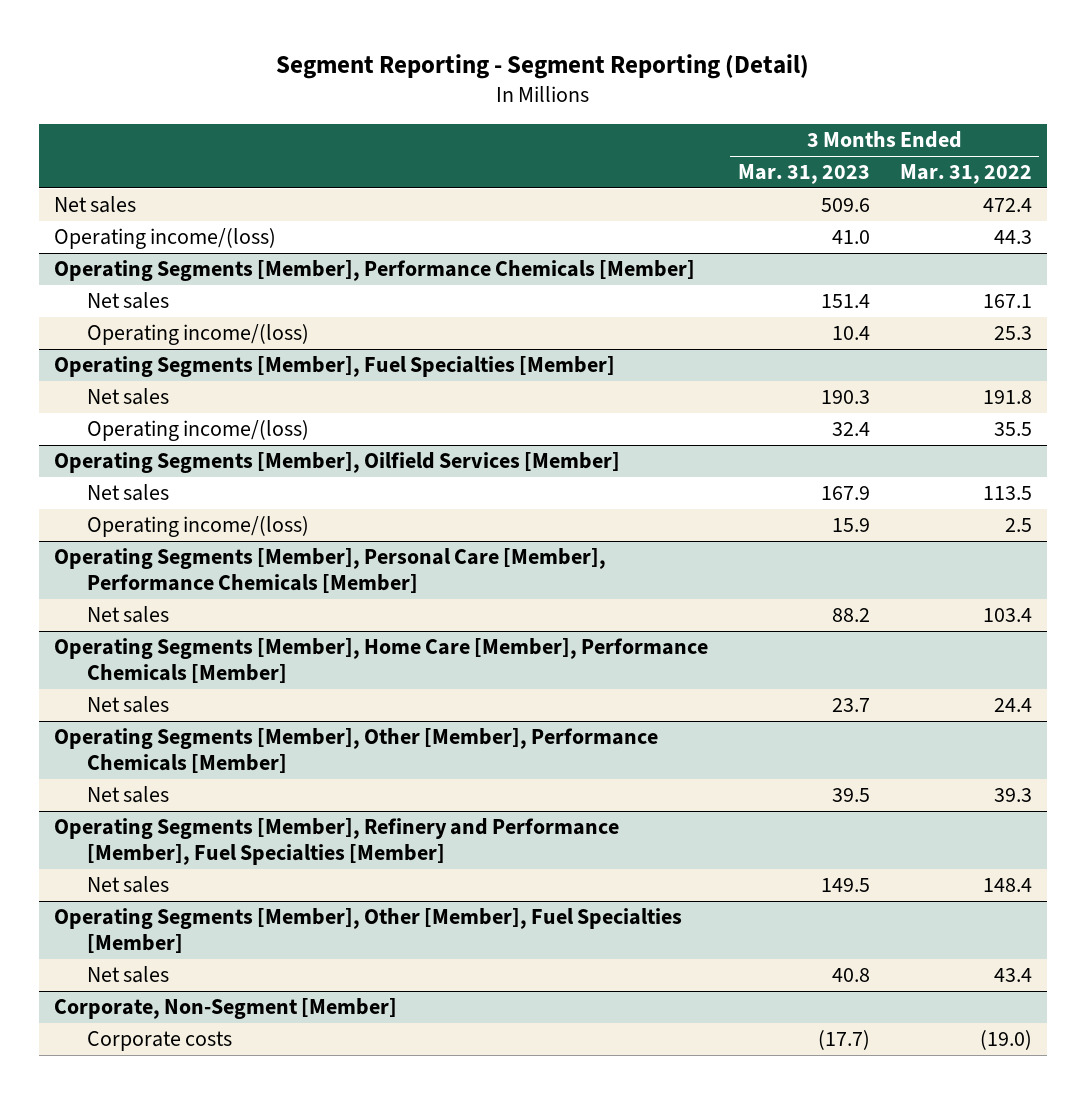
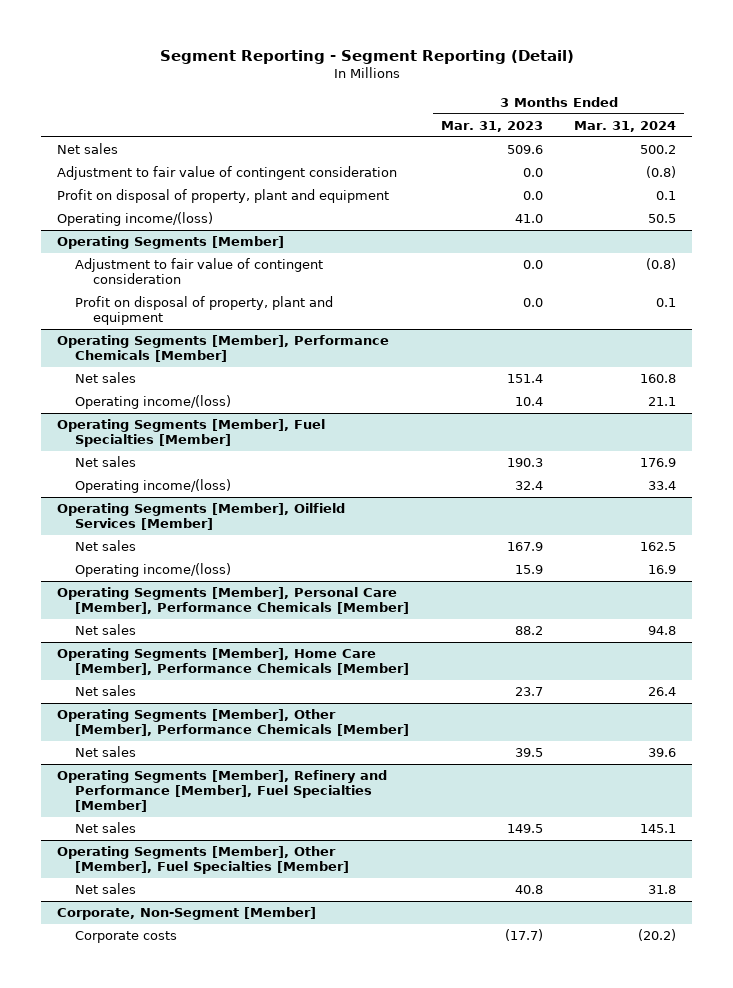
[899,164,1032,185] Mar. 31, 2022 -> none
none -> [574,120,677,132] Mar. 31, 2024
none -> [56,166,397,181] Adjustment to fair value of contingent consideration
none -> [56,189,389,204] Profit on disposal of property, plant and equipment
none -> [56,236,284,250] Operating Segments [Member]
none -> [75,258,324,285] Adjustment to fair value of contingent consideration
none -> [75,296,334,326] Profit on disposal of property, plant and equipment

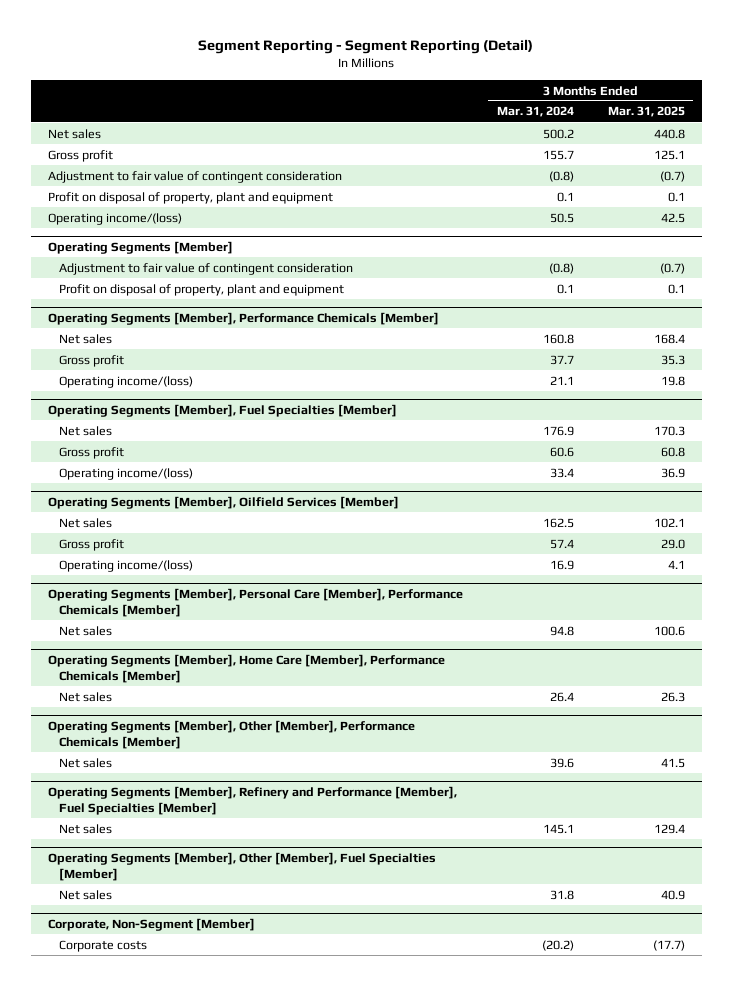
[440,120,543,132] Mar. 31, 2023 -> none
none -> [607,106,685,118] Mar. 31, 2025
none -> [47,149,113,162] Gross profit
none -> [59,354,125,367] Gross profit
none -> [59,446,125,459] Gross profit
none -> [59,538,125,551] Gross profit

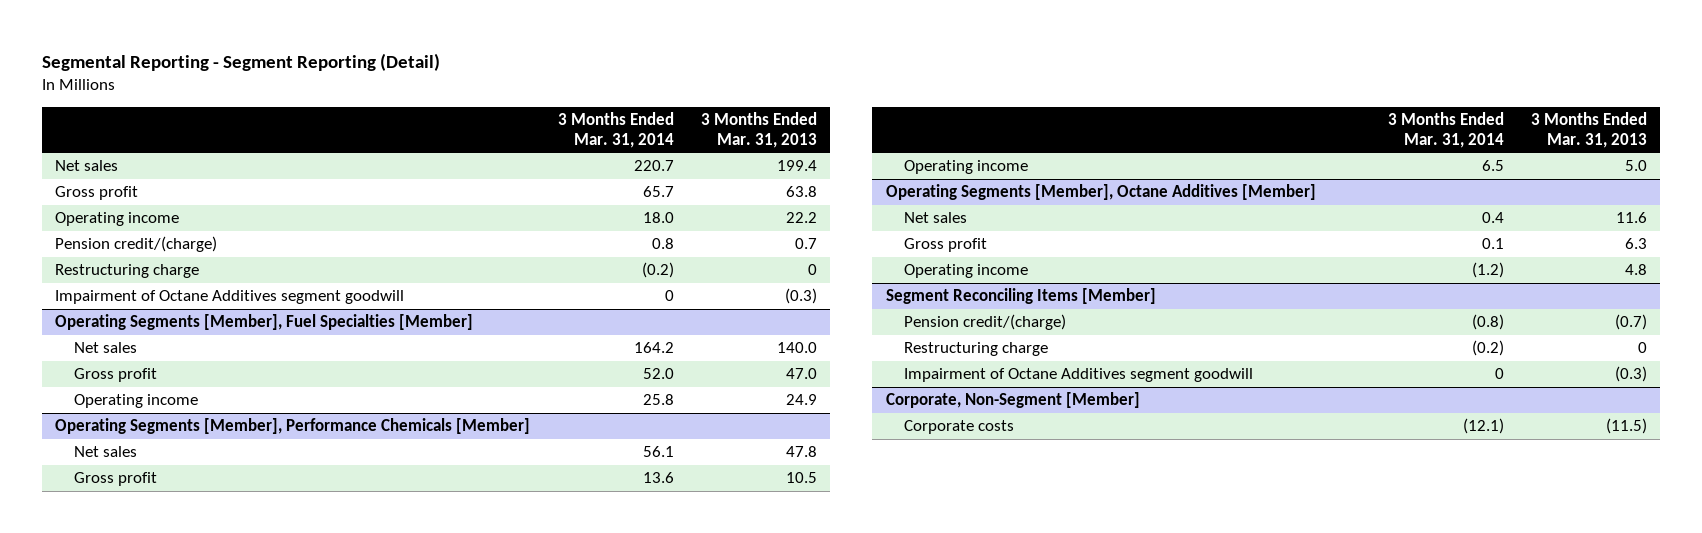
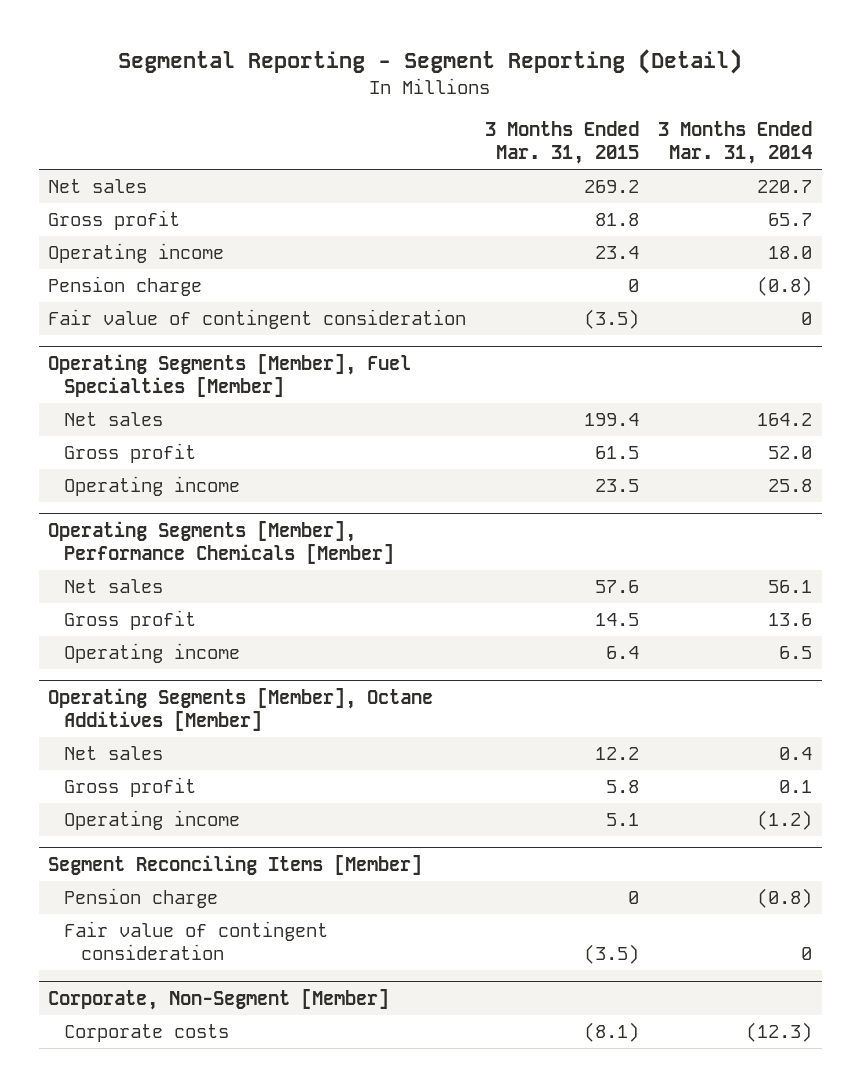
[700,112,817,148] 3 Months Ended Mar. 31, 2013 -> none
none -> [485,121,640,165] 3 Months Ended Mar. 31, 2015
[55,264,200,279] Restructuring charge -> none
[55,290,405,305] Impairment of Octane Additives segment goodwill -> none
[55,236,218,253] Pension credit/(charge) -> [48,276,203,297] Pension charge
[651,238,674,250] 0.8 -> [757,276,813,297] (0.8)
none -> [48,309,467,330] Fair value of contingent consideration
[903,342,1048,357] Restructuring charge -> none
[903,368,1253,383] Impairment of Octane Additives segment goodwill -> none
[903,314,1066,331] Pension credit/(charge) -> [64,888,219,909] Pension charge
none -> [64,921,329,961] Fair value of contingent consideration
[1462,418,1504,435] (12.1) -> [746,1022,813,1043] (12.3)

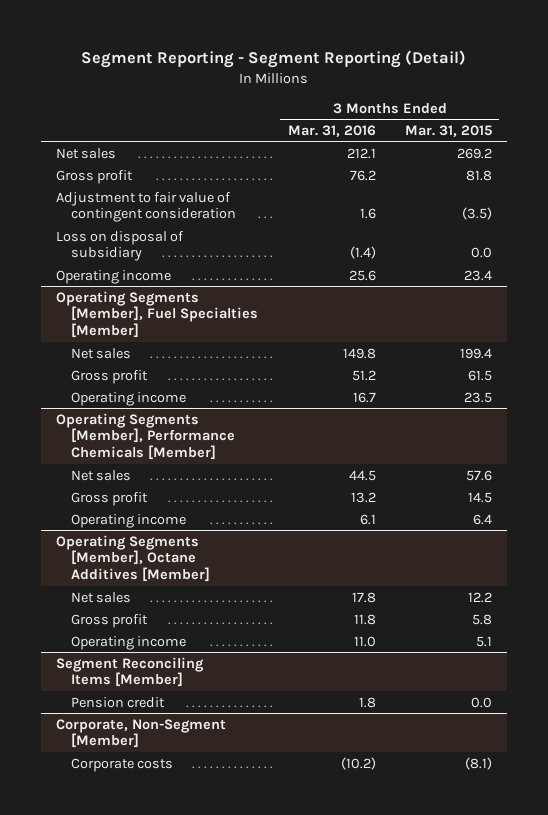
[118,49,743,75] Segmental Reporting - Segment Reporting (Detail) -> [80,50,466,69] Segment Reporting - Segment Reporting (Detail)
[658,121,813,165] 3 Months Ended Mar. 31, 2014 -> none
none -> [287,124,376,137] Mar. 31, 2016
none -> [55,191,237,223] Adjustment to fair value of contingent consideration
none -> [55,230,184,262] Loss on disposal of subsidiary
[48,276,203,297] Pension charge -> none
[48,309,467,330] Fair value of contingent consideration -> none
[64,921,329,961] Fair value of contingent consideration -> none
[64,888,219,909] Pension charge -> [71,696,166,708] Pension credit
[628,891,640,905] 0 -> [471,696,493,708] 0.0

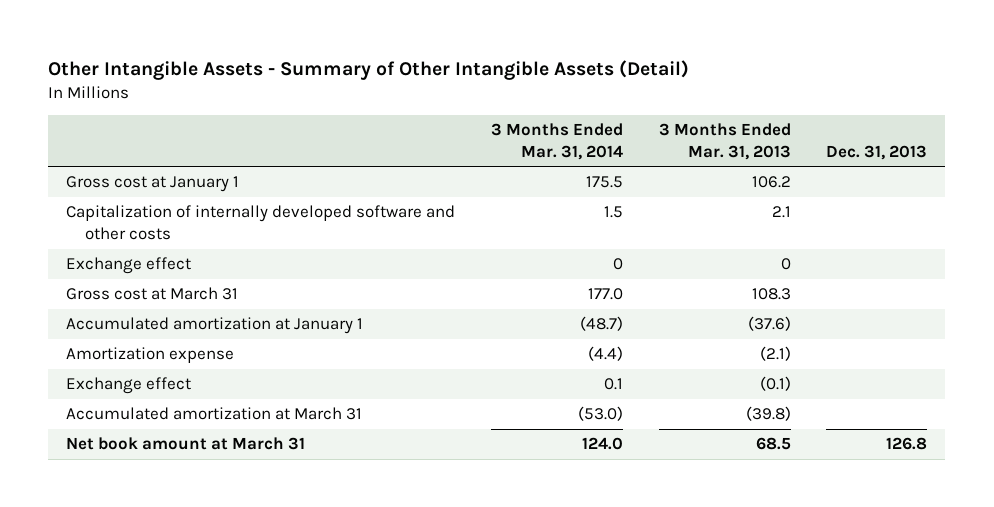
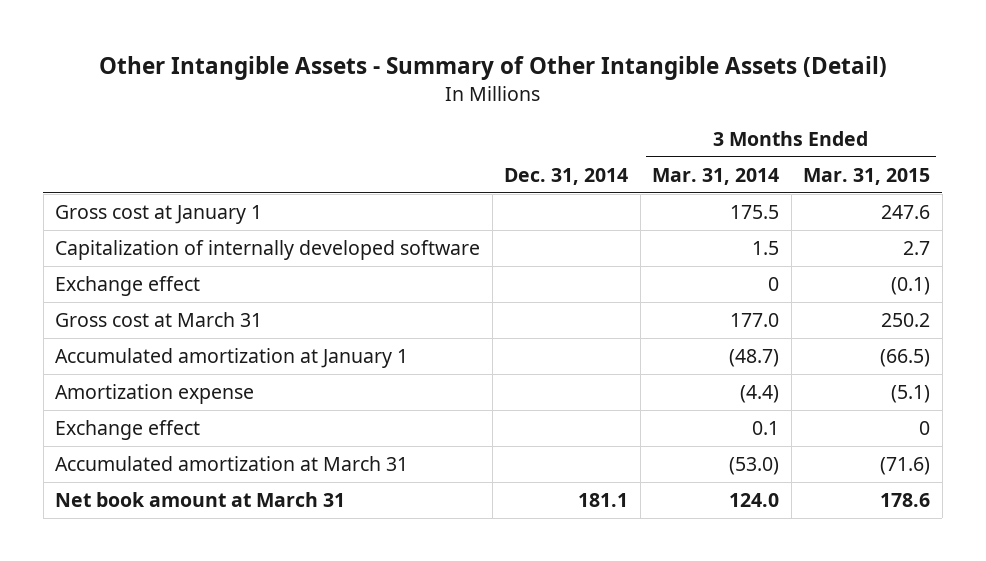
[658,122,791,160] 3 Months Ended Mar. 31, 2013 -> none
[826,144,928,160] Dec. 31, 2013 -> none
none -> [504,167,629,185] Dec. 31, 2014
none -> [803,167,931,185] Mar. 31, 2015
[66,205,456,241] Capitalization of internally developed software and other costs -> [55,240,481,261] Capitalization of internally developed software

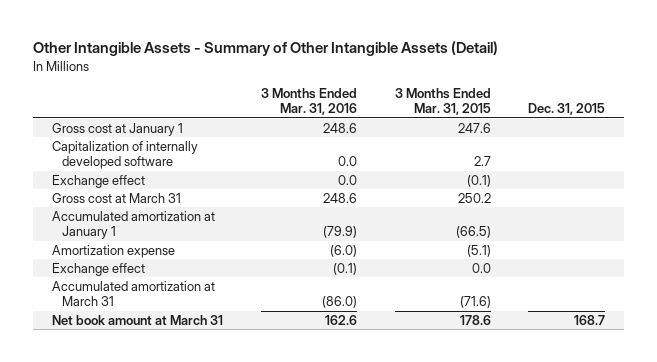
[504,167,629,185] Dec. 31, 2014 -> none
[652,167,780,185] Mar. 31, 2014 -> none
none -> [260,88,357,116] 3 Months Ended Mar. 31, 2016
none -> [528,103,606,116] Dec. 31, 2015
[919,421,931,436] 0 -> [471,262,491,273] 0.0

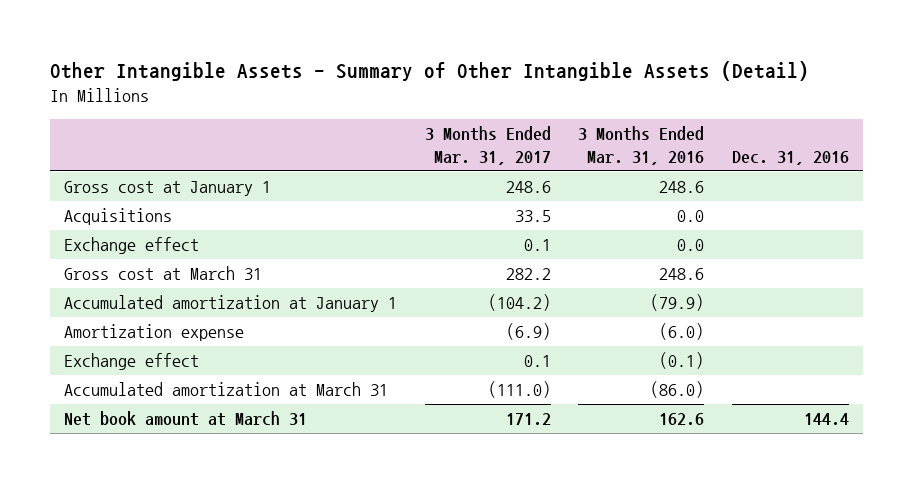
[394,88,491,116] 3 Months Ended Mar. 31, 2015 -> none
[528,103,606,116] Dec. 31, 2015 -> none
none -> [424,126,551,165] 3 Months Ended Mar. 31, 2017
none -> [732,150,850,165] Dec. 31, 2016
[51,140,198,170] Capitalization of internally developed software -> none
none -> [63,208,172,226] Acquisitions

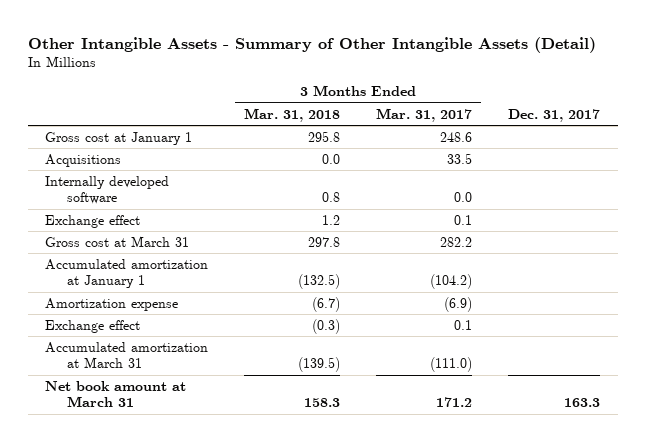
[578,126,705,165] 3 Months Ended Mar. 31, 2016 -> none
[732,150,850,165] Dec. 31, 2016 -> none
none -> [244,107,341,122] Mar. 31, 2018
none -> [507,108,600,122] Dec. 31, 2017
none -> [45,175,170,205] Internally developed software

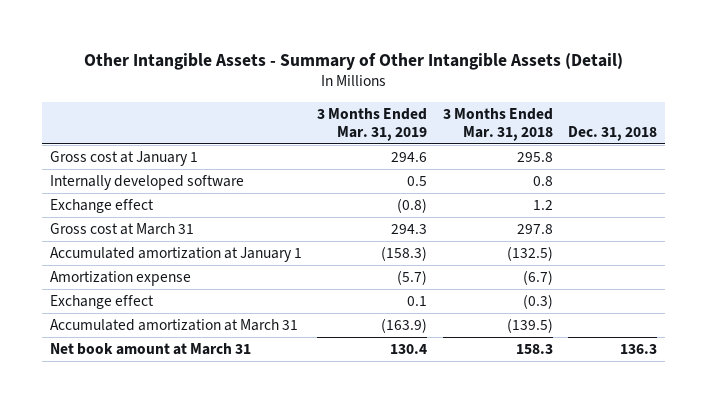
[375,107,472,122] Mar. 31, 2017 -> none
[507,108,600,122] Dec. 31, 2017 -> none
none -> [317,107,428,142] 3 Months Ended Mar. 31, 2019
none -> [568,126,658,142] Dec. 31, 2018
[45,153,122,167] Acquisitions -> none

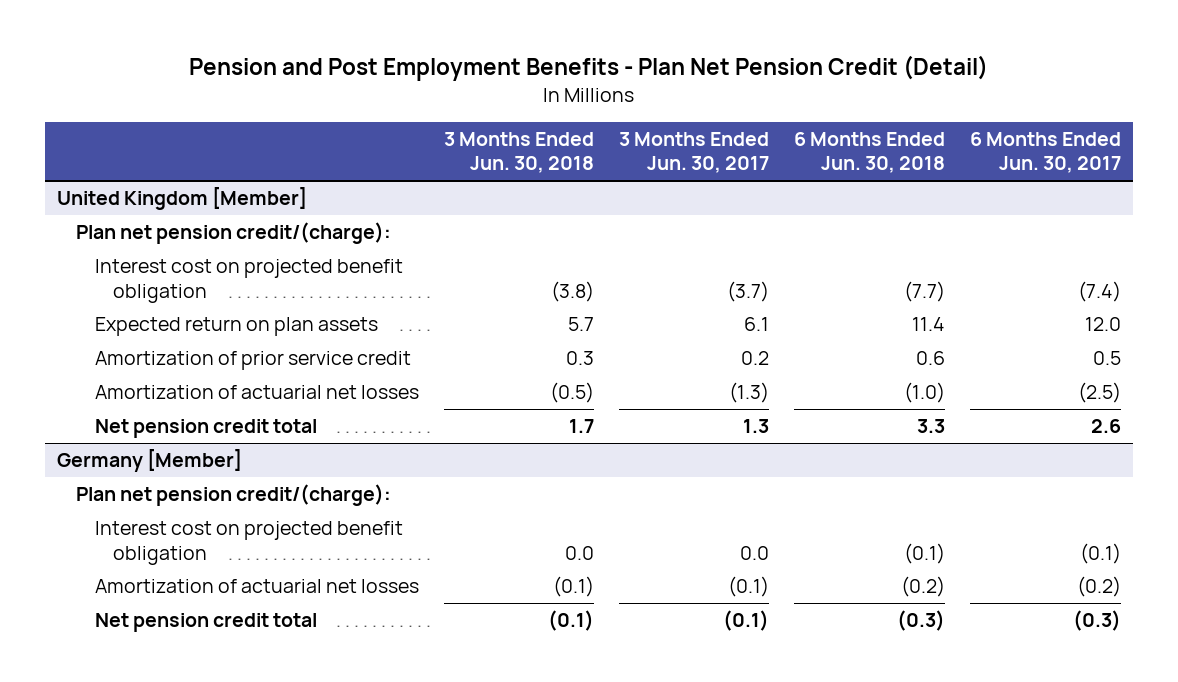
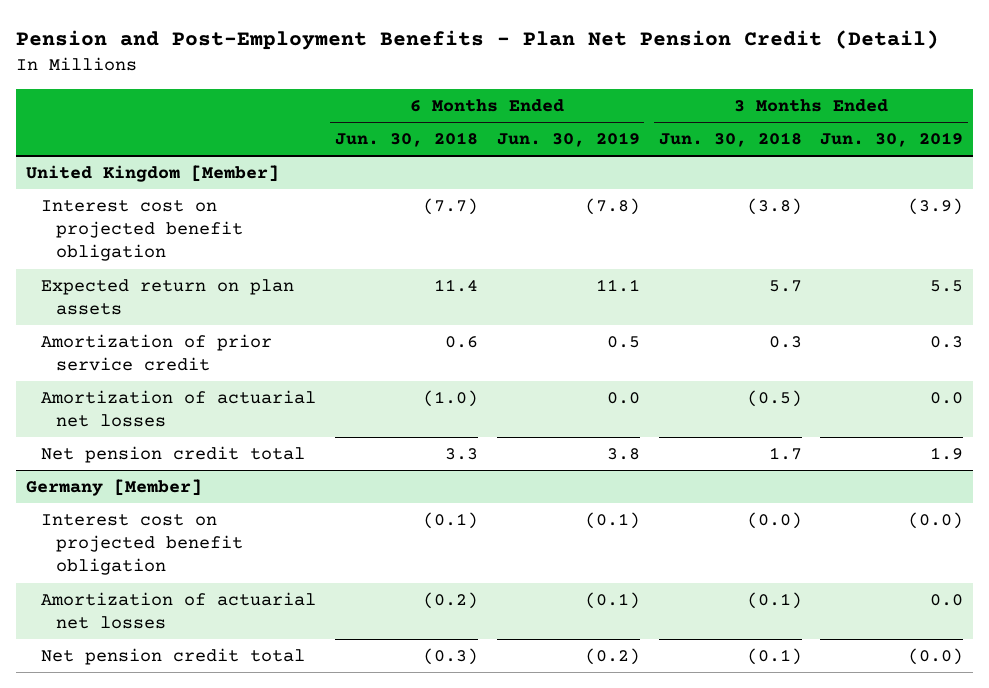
[188,55,988,82] Pension and Post Employment Benefits - Plan Net Pension Credit (Detail) -> [16,30,940,51] Pension and Post-Employment Benefits - Plan Net Pension Credit (Detail)
[618,131,769,174] 3 Months Ended Jun. 30, 2017 -> none
[969,131,1121,174] 6 Months Ended Jun. 30, 2017 -> none
none -> [496,132,640,148] Jun. 30, 2019
none -> [820,132,964,148] Jun. 30, 2019
[75,222,391,245] Plan net pension credit/(charge): -> none
[75,484,391,507] Plan net pension credit/(charge): -> none
[564,545,594,560] 0.0 -> [746,512,802,530] (0.0)

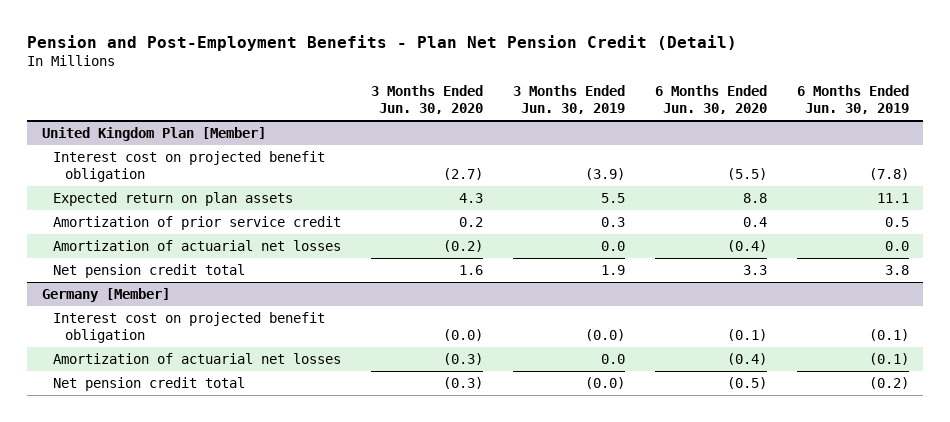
[334,132,478,148] Jun. 30, 2018 -> none
[658,132,802,148] Jun. 30, 2018 -> none
none -> [371,84,484,114] 3 Months Ended Jun. 30, 2020
none -> [654,84,767,114] 6 Months Ended Jun. 30, 2020
[25,165,279,183] United Kingdom [Member] -> [41,126,266,141] United Kingdom Plan [Member]

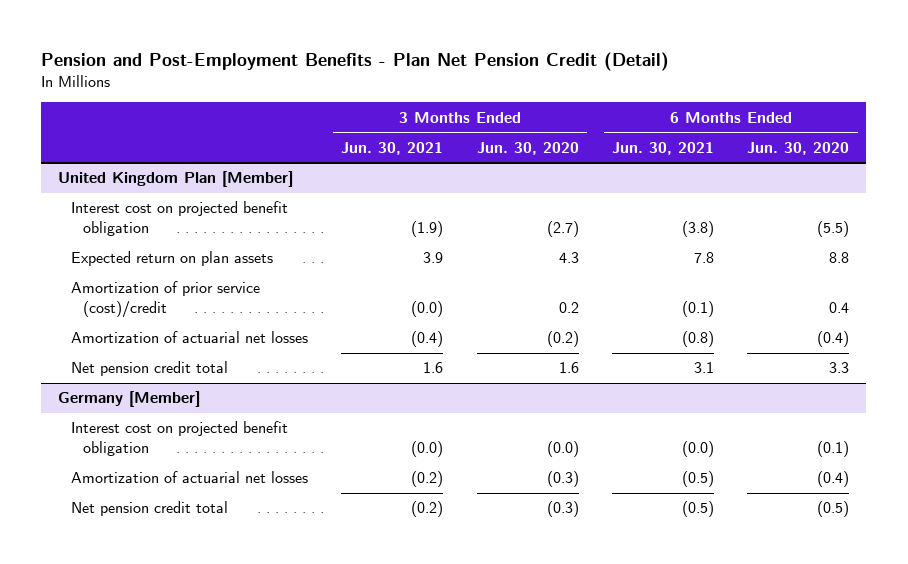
[512,84,625,114] 3 Months Ended Jun. 30, 2019 -> none
[796,84,909,114] 6 Months Ended Jun. 30, 2019 -> none
none -> [341,141,444,155] Jun. 30, 2021
none -> [611,141,714,155] Jun. 30, 2021
[53,215,342,230] Amortization of prior service credit -> [70,281,260,319] Amortization of prior service (cost)/credit

